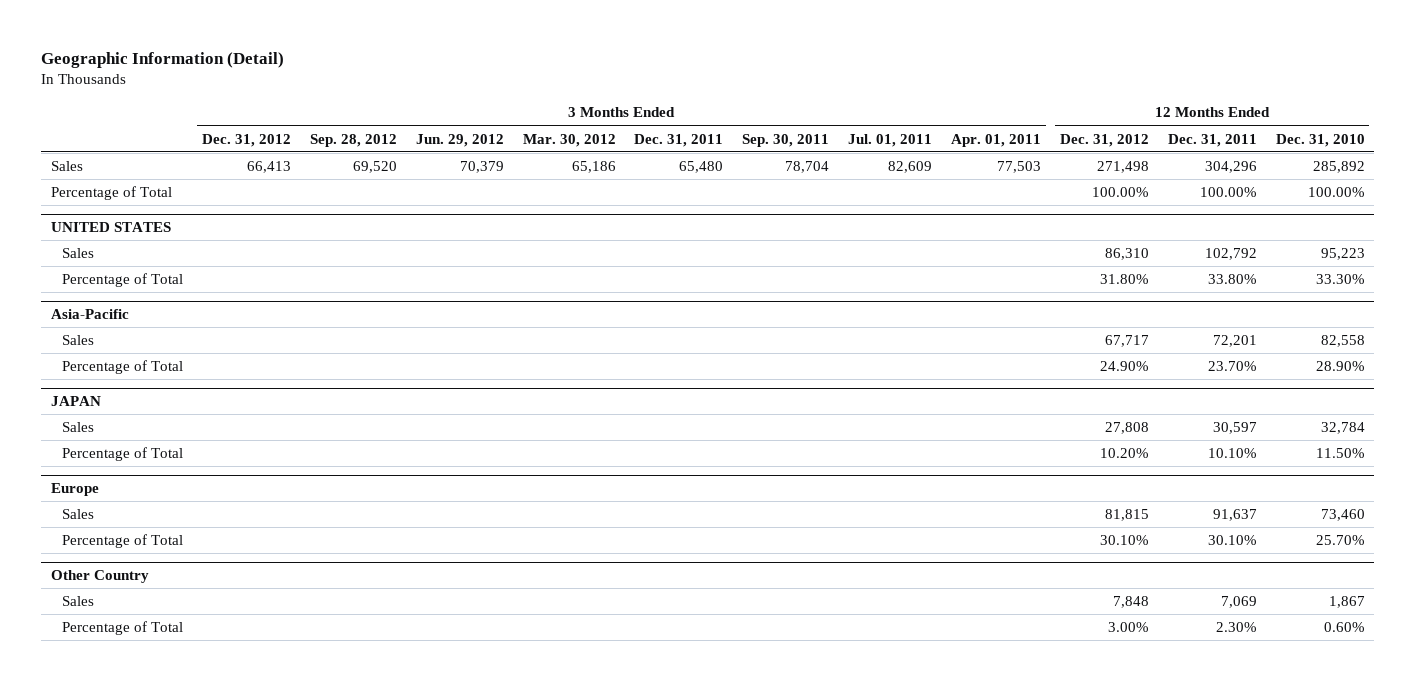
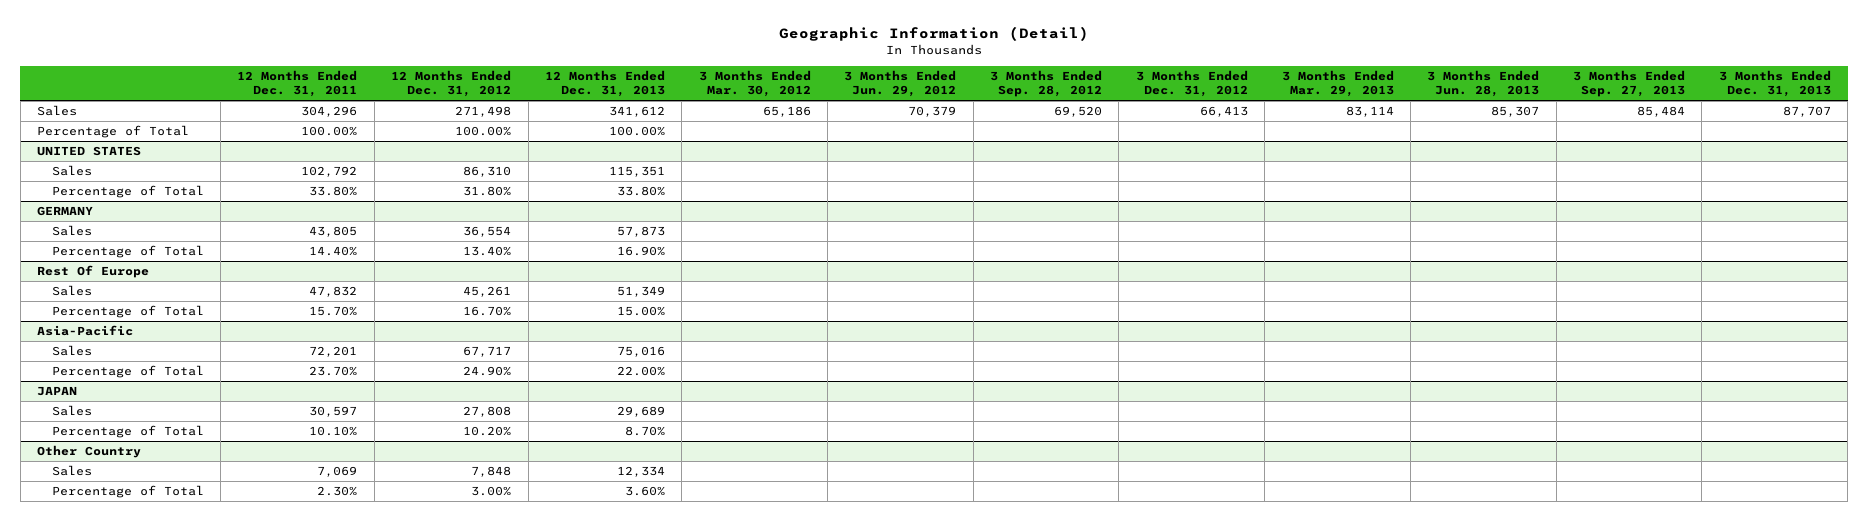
[634,133,724,147] Dec. 31, 2011 -> none
[742,133,830,147] Sep. 30, 2011 -> none
[848,133,933,147] Jul. 01, 2011 -> none
[950,133,1041,147] Apr. 01, 2011 -> none
[1275,133,1365,147] Dec. 31, 2010 -> none
none -> [544,70,665,98] 12 Months Ended Dec. 31, 2013
none -> [1281,70,1394,98] 3 Months Ended Mar. 29, 2013
none -> [1427,70,1540,98] 3 Months Ended Jun. 28, 2013
none -> [1572,70,1685,98] 3 Months Ended Sep. 27, 2013
none -> [1718,70,1831,98] 3 Months Ended Dec. 31, 2013
none -> [37,206,94,217] GERMANY
none -> [51,225,92,237] Sales
none -> [51,245,204,259] Percentage of Total
none -> [37,265,150,279] Rest Of Europe
none -> [51,285,92,297] Sales
none -> [51,305,204,319] Percentage of Total
[50,483,99,497] Europe -> none
[62,508,95,519] Sales -> none
[62,533,184,548] Percentage of Total -> none

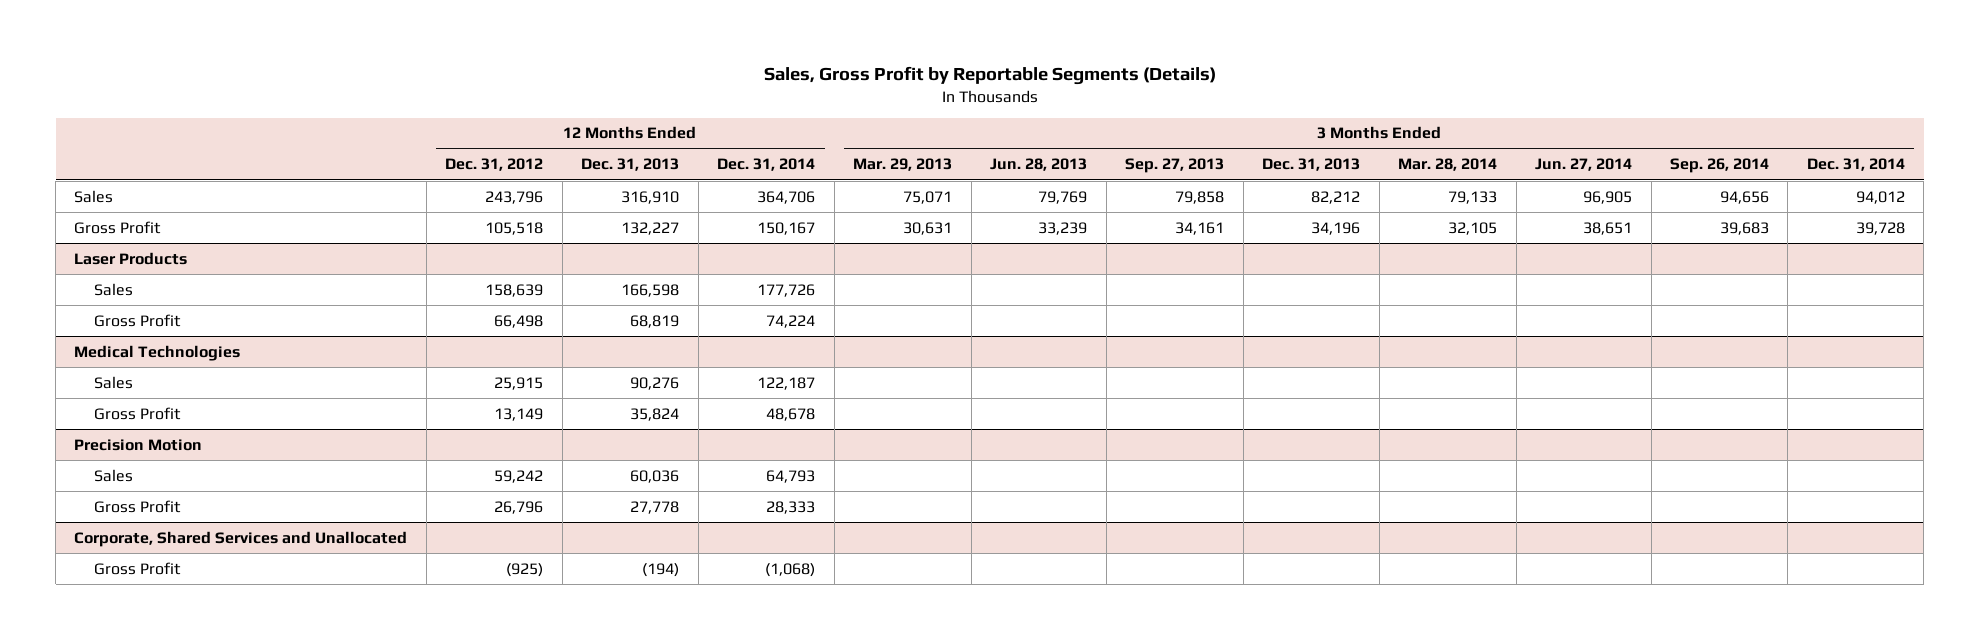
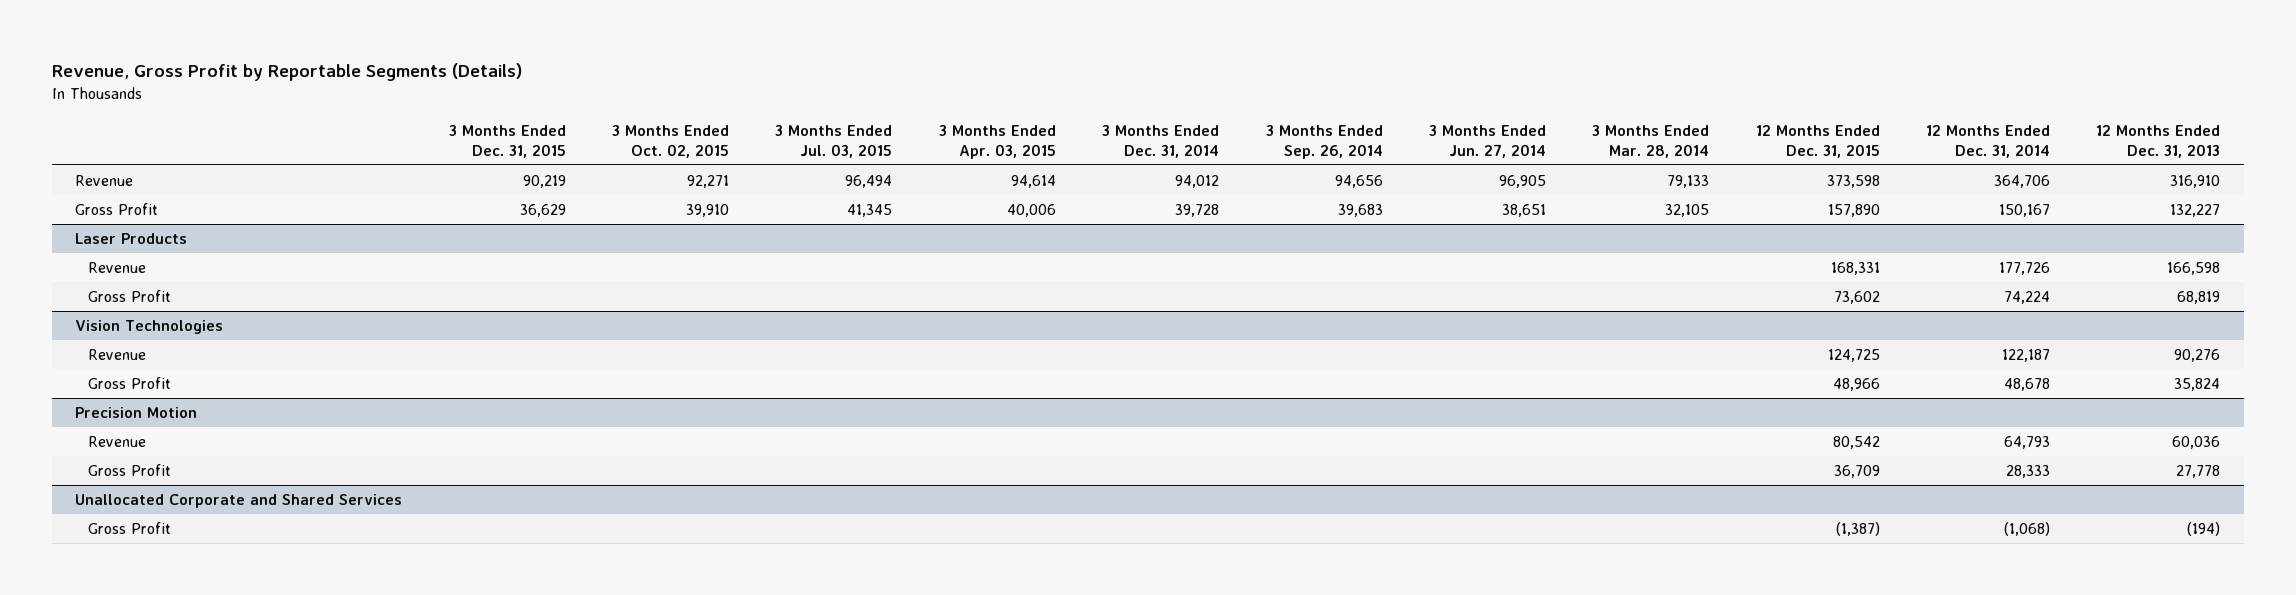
[763,66,1216,86] Sales, Gross Profit by Reportable Segments (Details) -> [52,63,523,82] Revenue, Gross Profit by Reportable Segments (Details)
[445,158,544,172] Dec. 31, 2012 -> none
[853,158,953,172] Mar. 29, 2013 -> none
[990,158,1088,172] Jun. 28, 2013 -> none
[1125,158,1225,174] Sep. 27, 2013 -> none
[1262,158,1361,172] Dec. 31, 2013 -> none
none -> [448,124,566,158] 3 Months Ended Dec. 31, 2015
none -> [612,124,730,158] 3 Months Ended Oct. 02, 2015
none -> [775,124,893,158] 3 Months Ended Jul. 03, 2015
none -> [938,124,1056,159] 3 Months Ended Apr. 03, 2015
none -> [1755,124,1880,158] 12 Months Ended Dec. 31, 2015
[74,189,114,203] Sales -> [75,175,134,187] Revenue
[94,282,134,296] Sales -> [87,262,146,274] Revenue
[74,344,241,361] Medical Technologies -> none
none -> [75,320,224,335] Vision Technologies
[94,375,134,389] Sales -> [87,349,146,361] Revenue
[94,468,134,482] Sales -> [87,436,146,448] Revenue
[74,530,408,547] Corporate, Shared Services and Unallocated -> [75,494,403,509] Unallocated Corporate and Shared Services

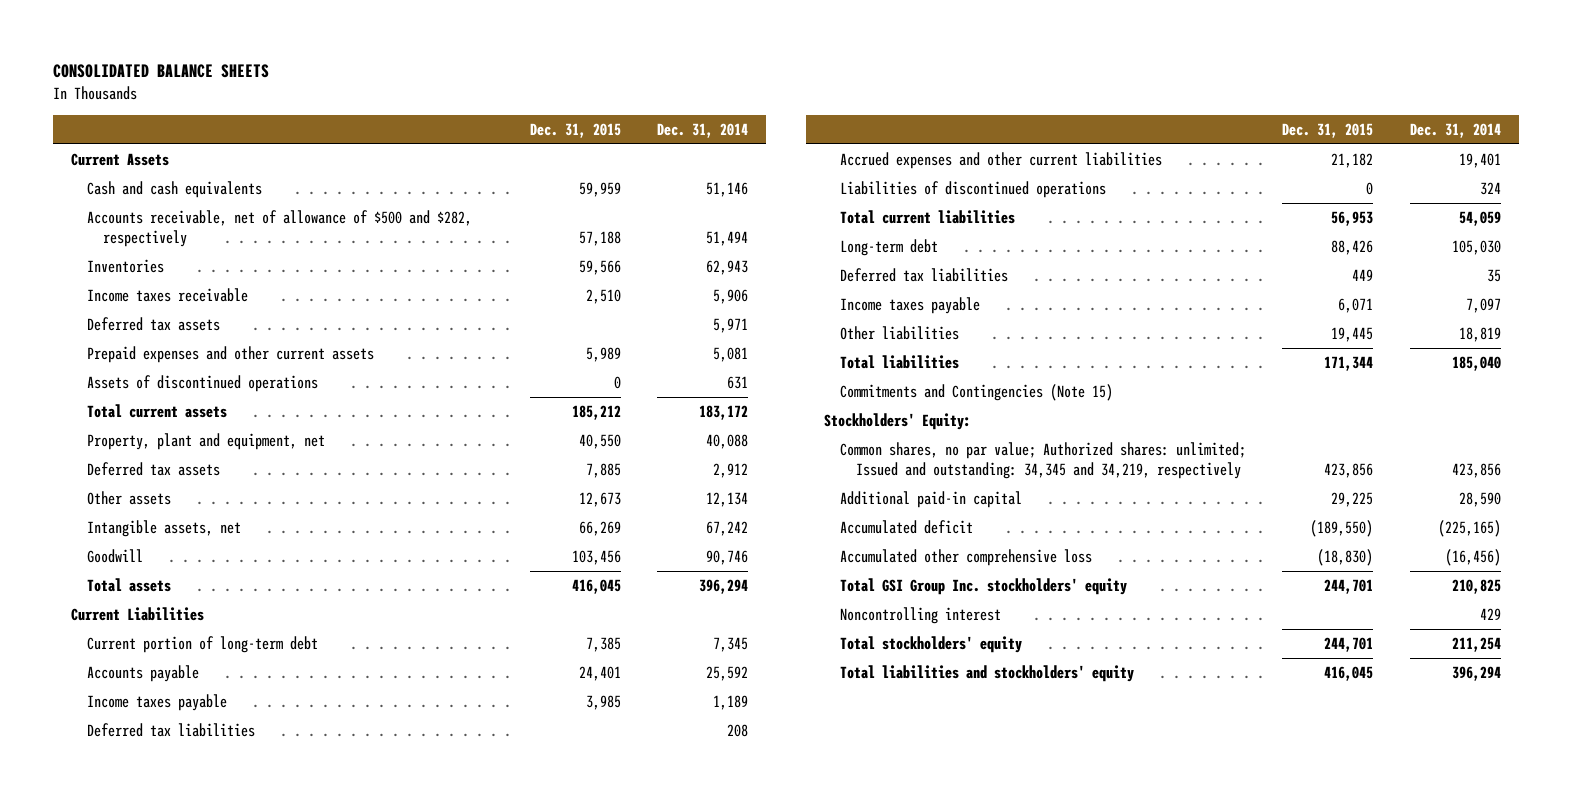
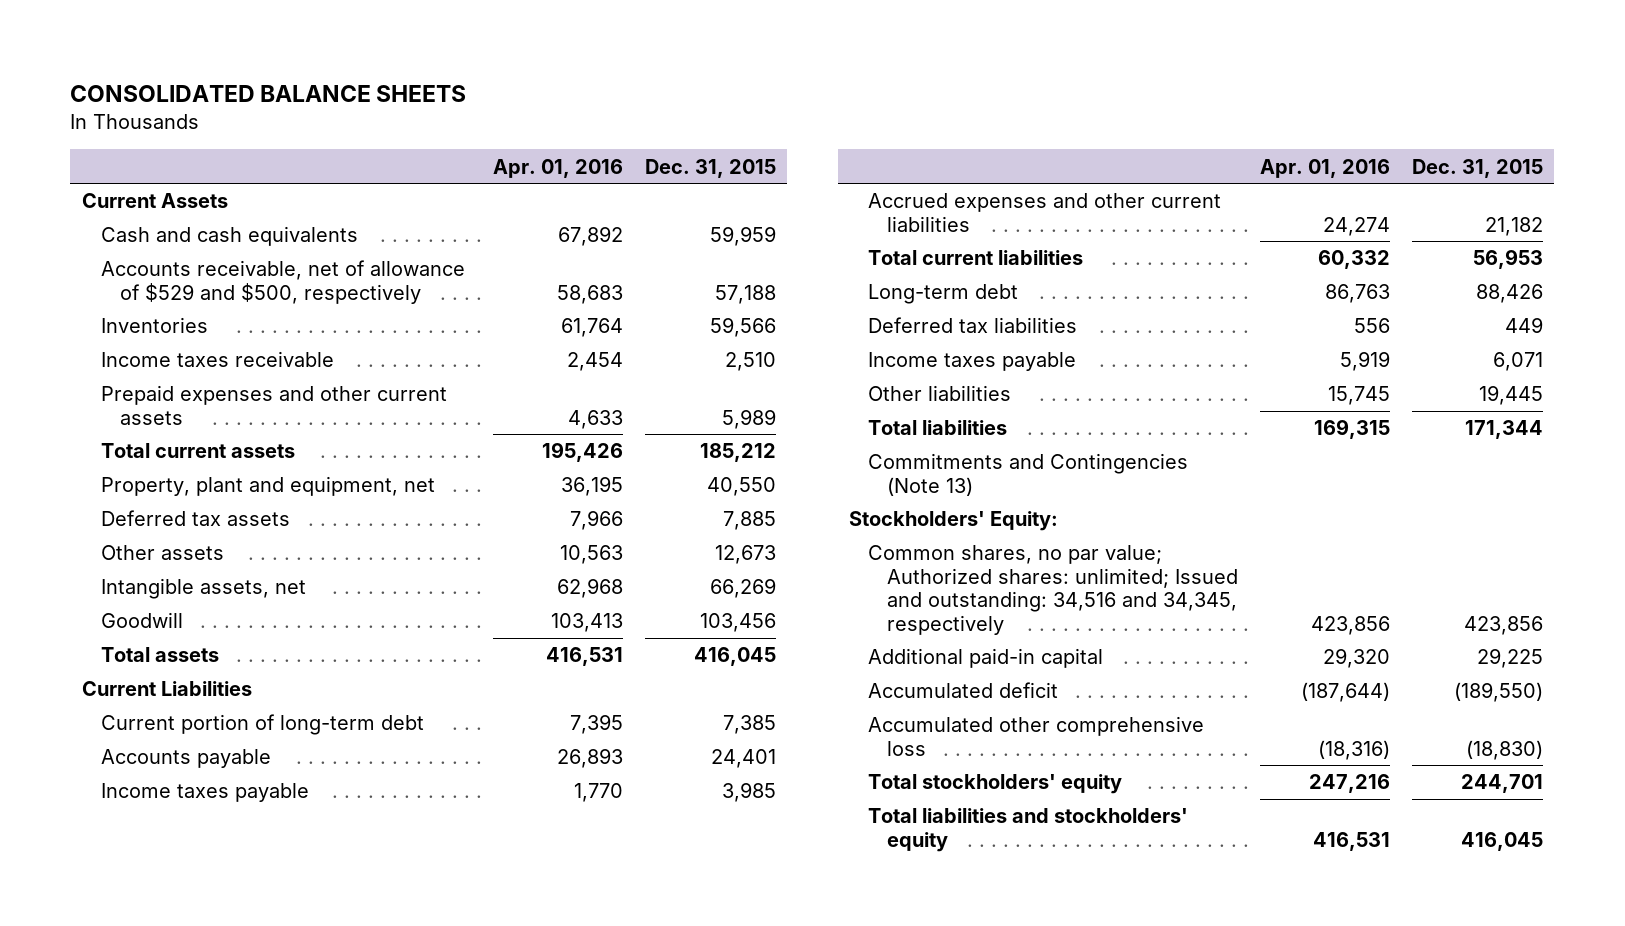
[656,122,748,138] Dec. 31, 2014 -> none
none -> [492,158,623,178] Apr. 01, 2016
[87,210,473,247] Accounts receivable, net of allowance of $500 and $282, respectively -> [100,260,465,304] Accounts receivable, net of allowance of $529 and $500, respectively
[87,317,221,332] Deferred tax assets -> none
[87,375,319,393] Assets of discontinued operations -> none
[87,723,256,738] Deferred tax liabilities -> none
[839,181,1106,199] Liabilities of discontinued operations -> none
[839,384,1113,402] Commitments and Contingencies (Note 15) -> [867,453,1188,496] Commitments and Contingencies (Note 13)
[839,442,1246,479] Common shares, no par value; Authorized shares: unlimited; Issued and outstanding: 34,345 and 34,219, respectively -> [867,545,1238,635] Common shares, no par value; Authorized shares: unlimited; Issued and outstanding: 34,516 and 34,345, respectively
[839,578,1127,596] Total GSI Group Inc. stockholders' equity -> none
[839,607,1001,625] Noncontrolling interest -> none

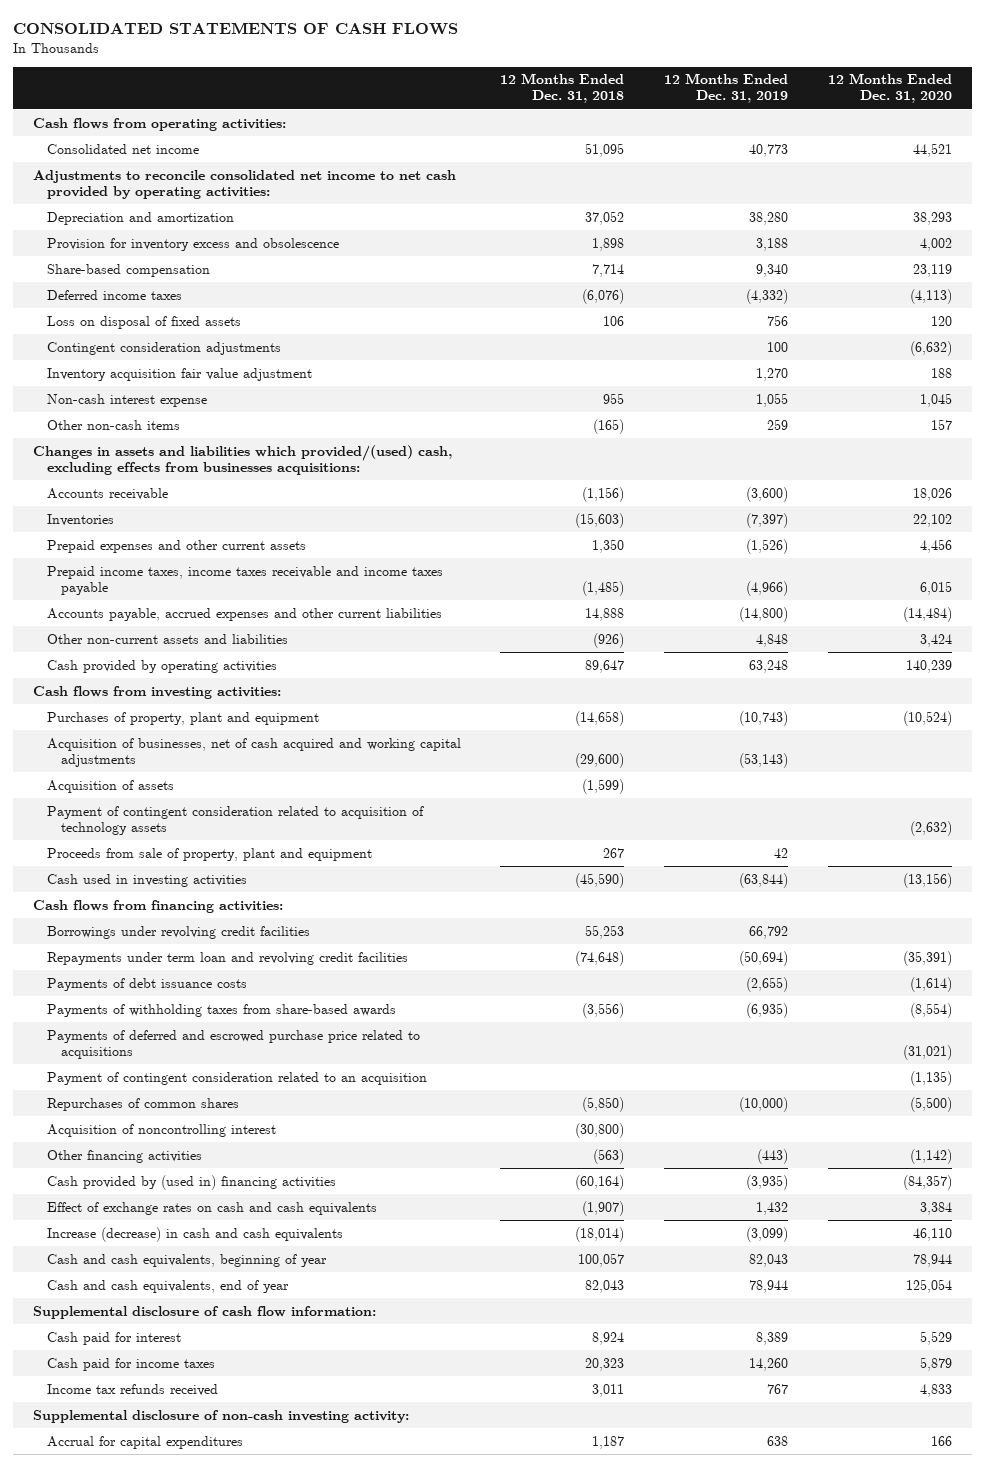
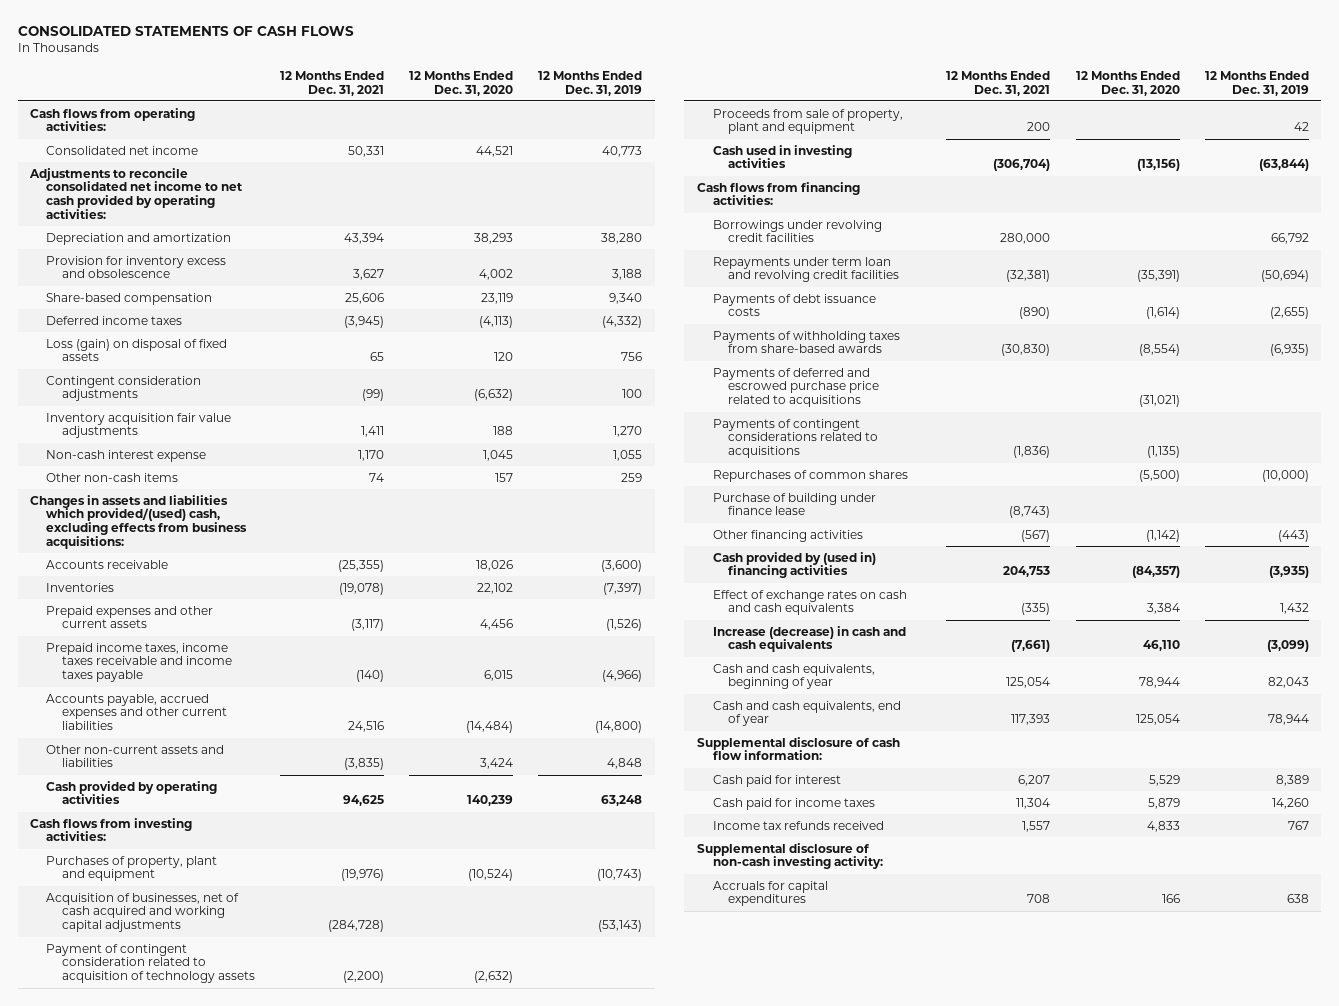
[500,73,625,104] 12 Months Ended Dec. 31, 2018 -> none
none -> [279,70,384,96] 12 Months Ended Dec. 31, 2021
[46,315,241,329] Loss on disposal of fixed assets -> [46,338,228,362] Loss (gain) on disposal of fixed assets
[46,367,312,381] Inventory acquisition fair value adjustment -> [46,412,232,439] Inventory acquisition fair value adjustments
[32,444,452,475] Changes in assets and liabilities which provided/(used) cash, excluding effects from businesses acquisitions: -> [30,494,248,550] Changes in assets and liabilities which provided/(used) cash, excluding effects from business acquisitions:
[46,779,174,793] Acquisition of assets -> none
[46,1071,427,1085] Payment of contingent consideration related to an acquisition -> [712,418,879,459] Payments of contingent considerations related to acquisitions
[46,1123,276,1137] Acquisition of noncontrolling interest -> none
none -> [712,492,876,516] Purchase of building under finance lease
[46,1435,243,1449] Accrual for capital expenditures -> [712,880,828,907] Accruals for capital expenditures

